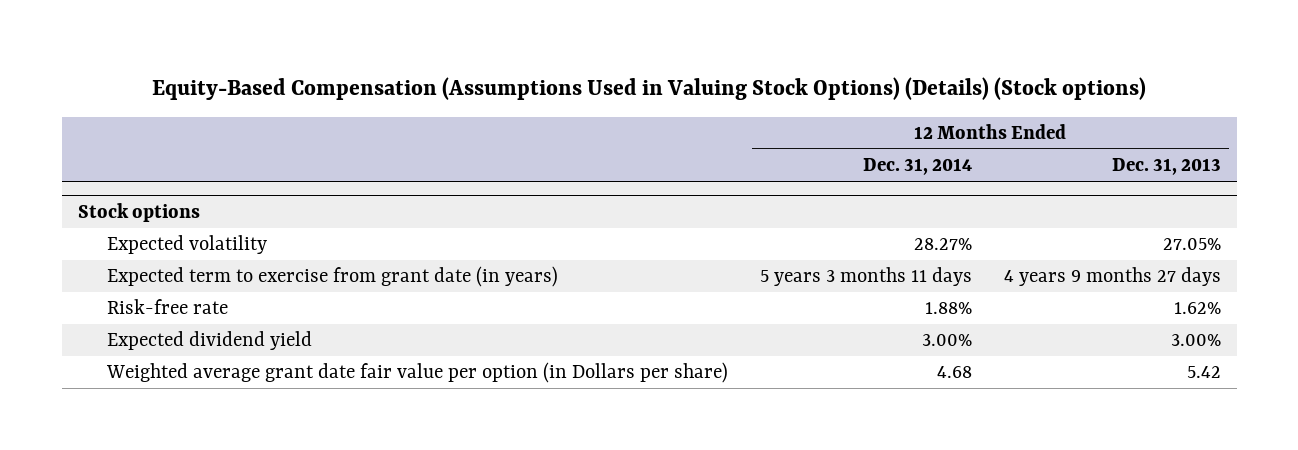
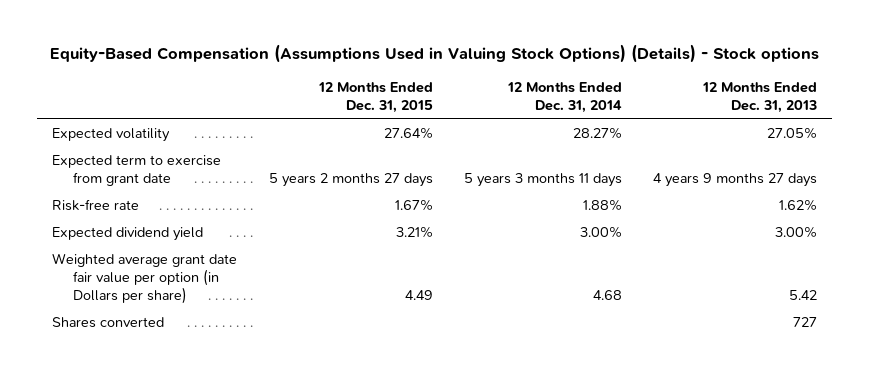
[152,77,1147,101] Equity-Based Compensation (Assumptions Used in Valuing Stock Options) (Details) (Stock options) -> [49,44,819,64] Equity-Based Compensation (Assumptions Used in Valuing Stock Options) (Details) - Stock options
none -> [317,82,433,114] 12 Months Ended Dec. 31, 2015
[77,202,200,222] Stock options -> none
[107,266,559,288] Expected term to exercise from grant date (in years) -> [52,155,222,187] Expected term to exercise from grant date
none -> [52,317,165,329] Shares converted

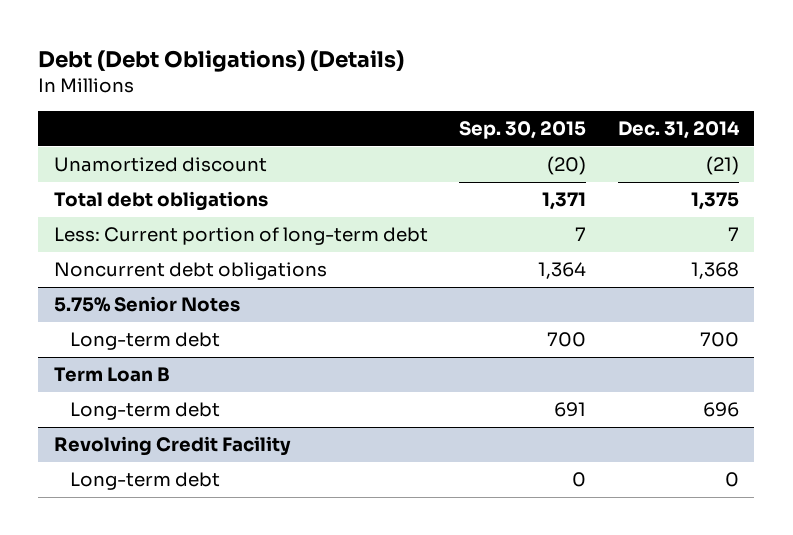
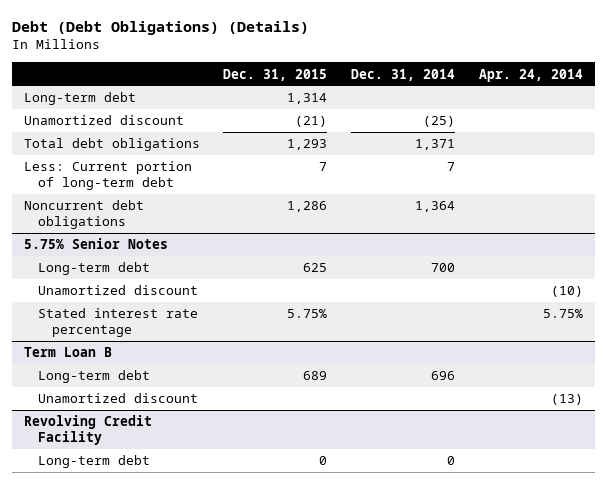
[459,121,587,140] Sep. 30, 2015 -> none
none -> [223,68,328,81] Dec. 31, 2015
none -> [478,68,583,82] Apr. 24, 2014
none -> [23,92,136,106] Long-term debt
[705,156,739,176] (21) -> [423,116,456,128] (25)
[690,192,739,211] 1,375 -> [415,139,456,151] 1,371
[690,262,739,280] 1,368 -> [415,201,456,213] 1,364
none -> [37,285,198,296] Unamortized discount
none -> [37,308,198,337] Stated interest rate percentage
none -> [37,393,198,404] Unamortized discount

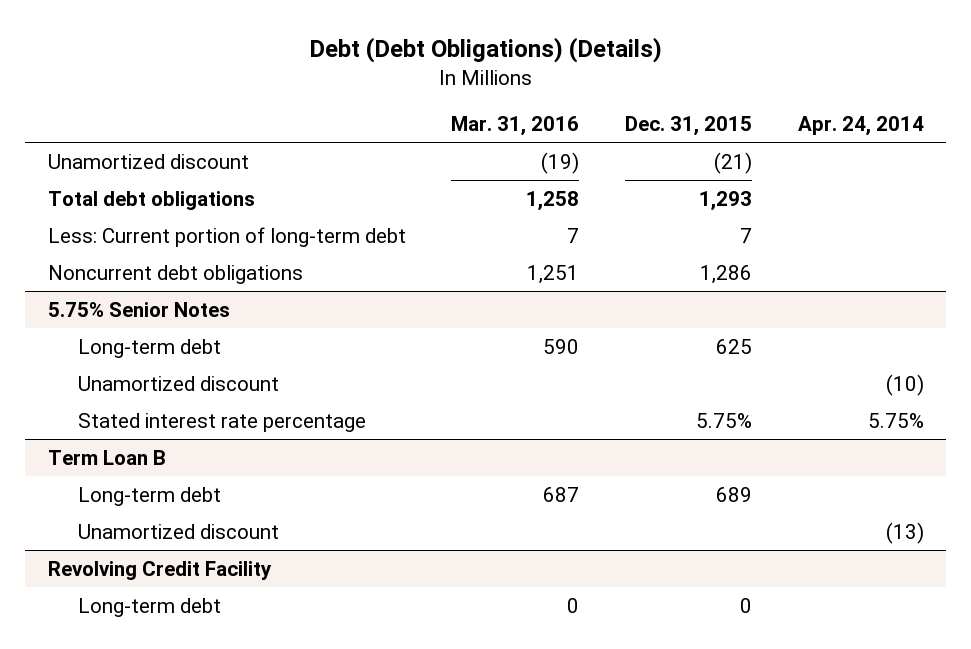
[351,68,456,81] Dec. 31, 2014 -> none
none -> [451,116,580,137] Mar. 31, 2016
[23,92,136,106] Long-term debt -> none

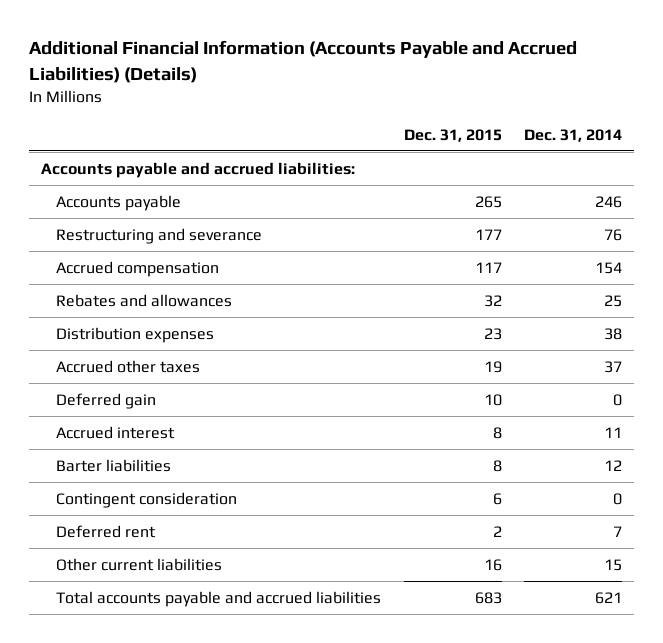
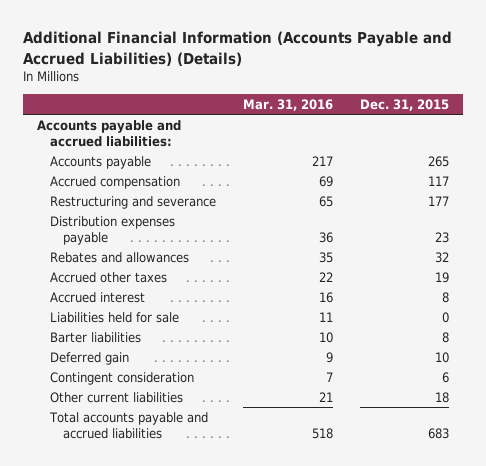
[524,128,623,142] Dec. 31, 2014 -> none
none -> [243,98,334,111] Mar. 31, 2016
[56,227,263,244] Restructuring and severance -> [49,195,216,209] Restructuring and severance
none -> [49,215,175,245] Distribution expenses payable
[56,326,215,343] Distribution expenses -> none
none -> [49,311,179,323] Liabilities held for sale
[56,392,157,409] Deferred gain -> [49,351,129,365] Deferred gain
[56,524,157,538] Deferred rent -> none
[483,558,502,571] 16 -> [435,391,450,403] 18

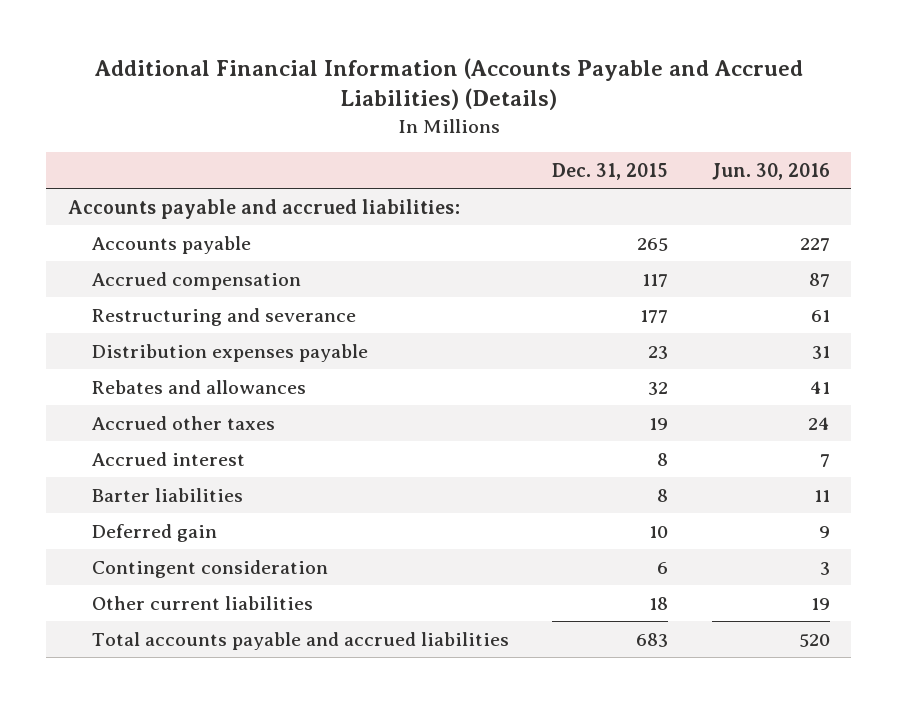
[243,98,334,111] Mar. 31, 2016 -> none
none -> [711,162,830,180] Jun. 30, 2016
[49,311,179,323] Liabilities held for sale -> none

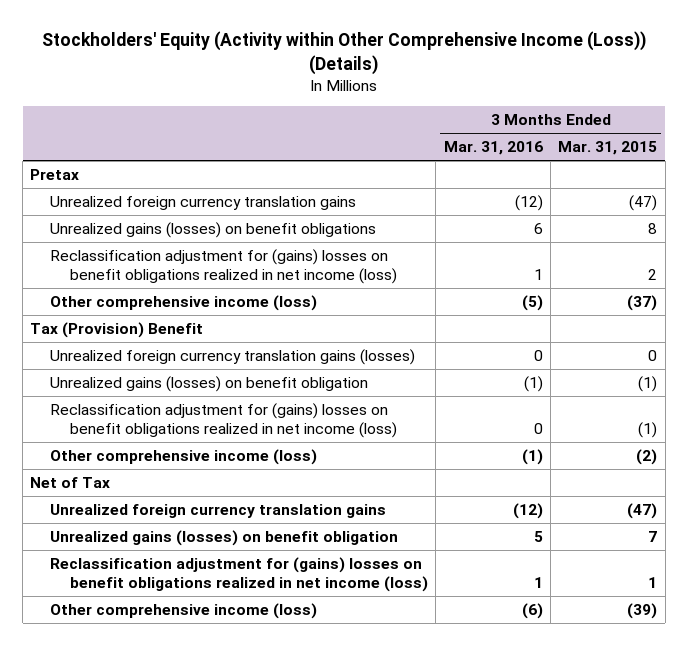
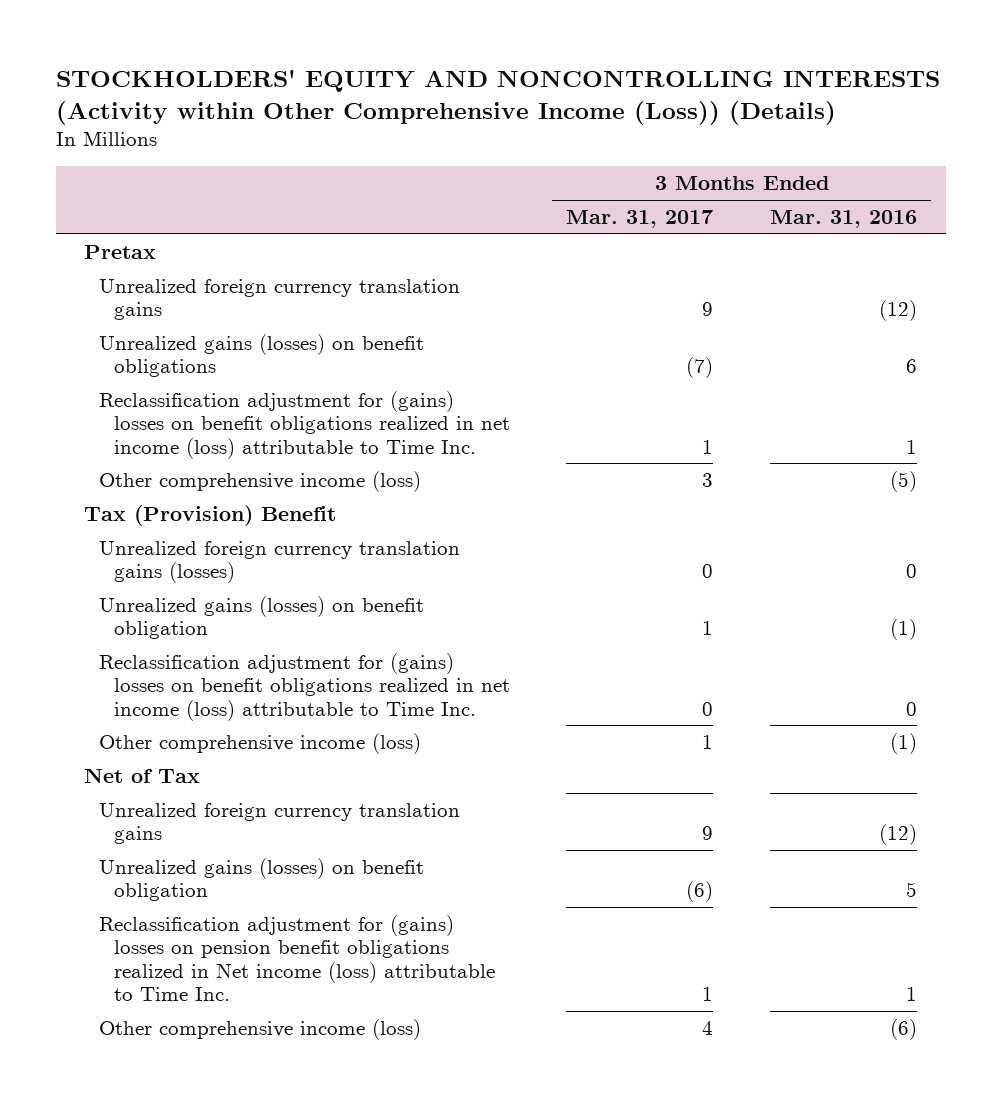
[41,31,646,76] Stockholders' Equity (Activity within Other Comprehensive Income (Loss)) (Details) -> [55,69,940,125] STOCKHOLDERS' EQUITY AND NONCONTROLLING INTERESTS (Activity within Other Comprehensive Income (Loss)) (Details)
[558,141,658,156] Mar. 31, 2015 -> none
none -> [566,209,714,228] Mar. 31, 2017
[50,248,398,284] Reclassification adjustment for (gains) losses on benefit obligations realized in net income (loss) -> [98,390,510,459] Reclassification adjustment for (gains) losses on benefit obligations realized in net income (loss) attributable to Time Inc.
[50,402,398,438] Reclassification adjustment for (gains) losses on benefit obligations realized in net income (loss) -> [98,652,510,721] Reclassification adjustment for (gains) losses on benefit obligations realized in net income (loss) attributable to Time Inc.
[50,556,429,592] Reclassification adjustment for (gains) losses on benefit obligations realized in net income (loss) -> [98,914,495,1001] Reclassification adjustment for (gains) losses on pension benefit obligations realized in Net income (loss) attributable to Time Inc.

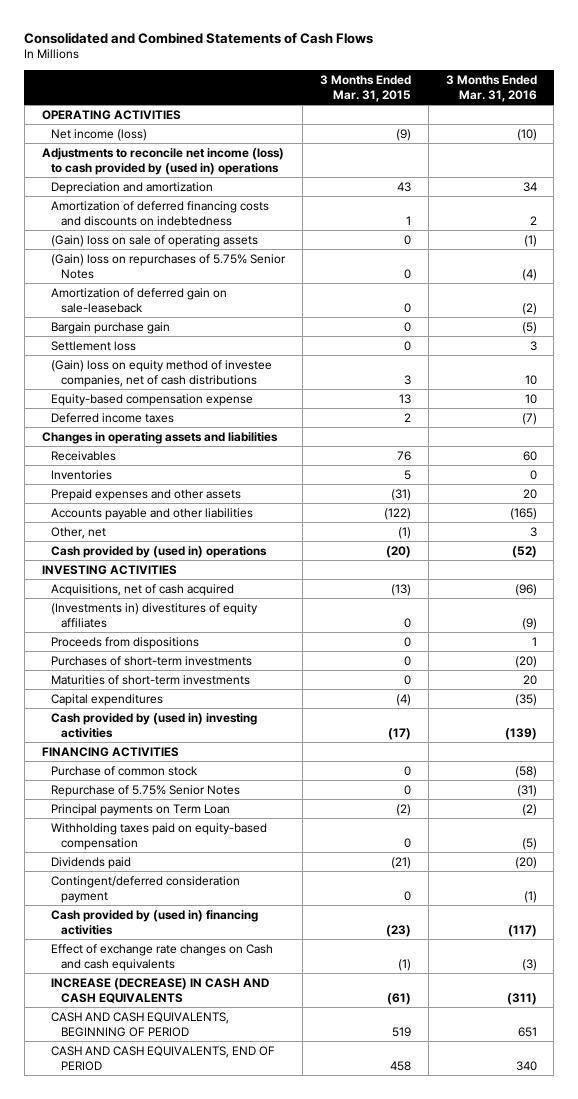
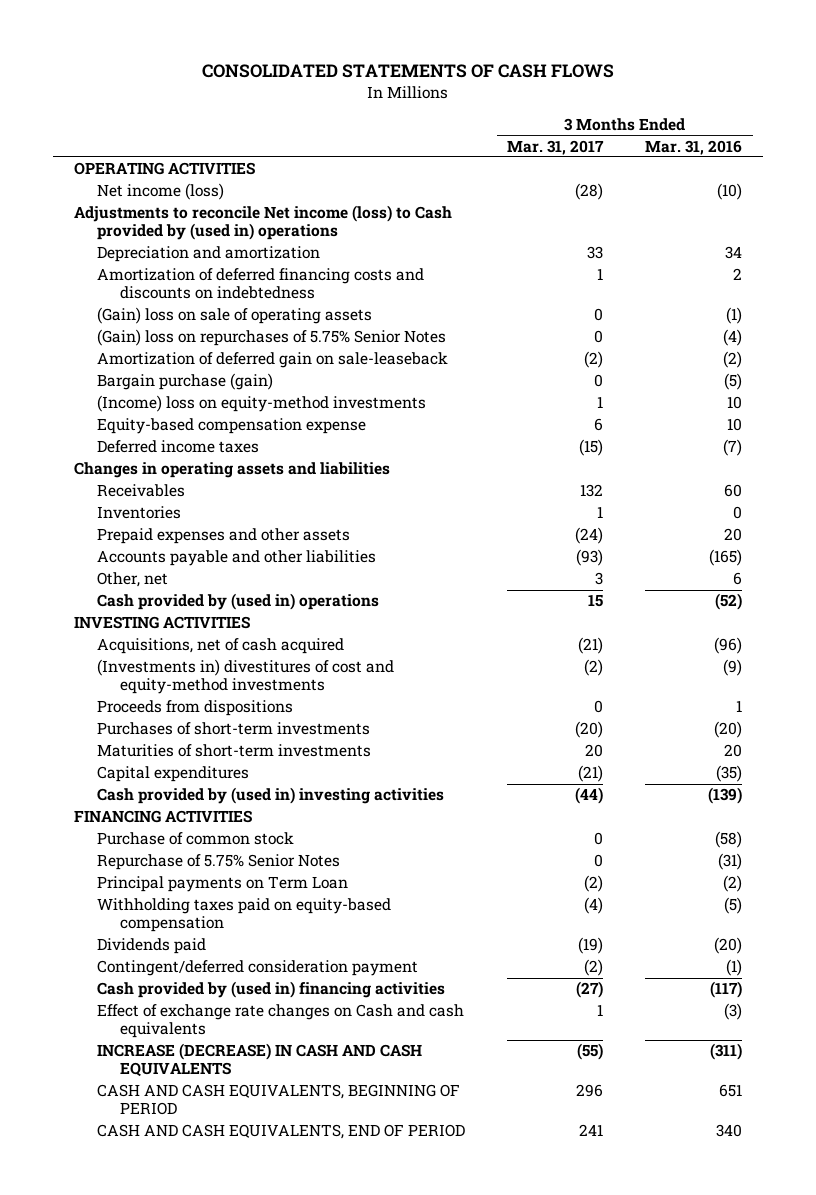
[24,31,374,44] Consolidated and Combined Statements of Cash Flows -> [202,64,615,79] CONSOLIDATED STATEMENTS OF CASH FLOWS
[319,74,411,103] 3 Months Ended Mar. 31, 2015 -> none
none -> [507,139,605,155] Mar. 31, 2017
[41,147,284,175] Adjustments to reconcile net income (loss) to cash provided by (used in) operations -> [74,205,453,241] Adjustments to reconcile Net income (loss) to Cash provided by (used in) operations
[51,340,137,351] Settlement loss -> none
[51,321,171,334] Bargain purchase gain -> [97,373,274,391] Bargain purchase (gain)
[51,359,273,387] (Gain) loss on equity method of investee companies, net of cash distributions -> [97,395,427,413] (Income) loss on equity-method investments
[529,526,537,537] 3 -> [733,572,743,586] 6
[51,602,259,628] (Investments in) divestitures of equity affiliates -> [97,659,395,695] (Investments in) divestitures of cost and equity-method investments

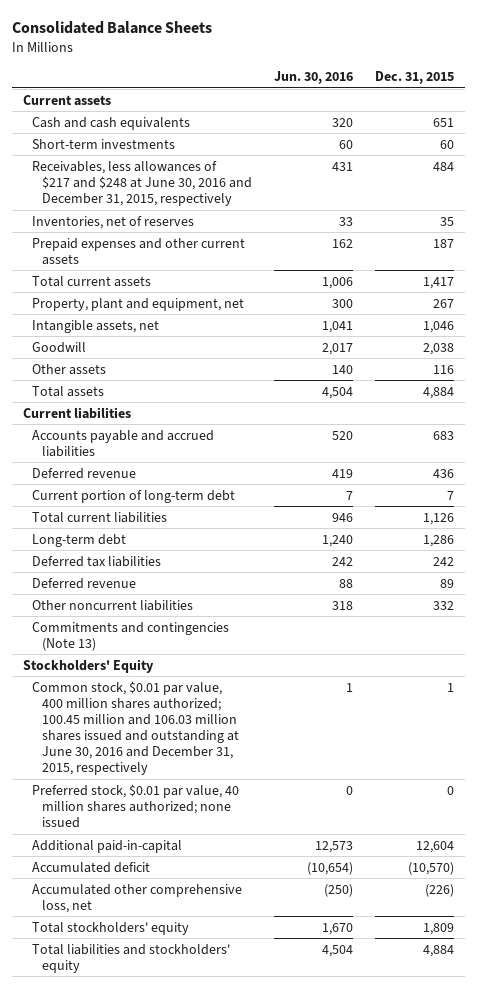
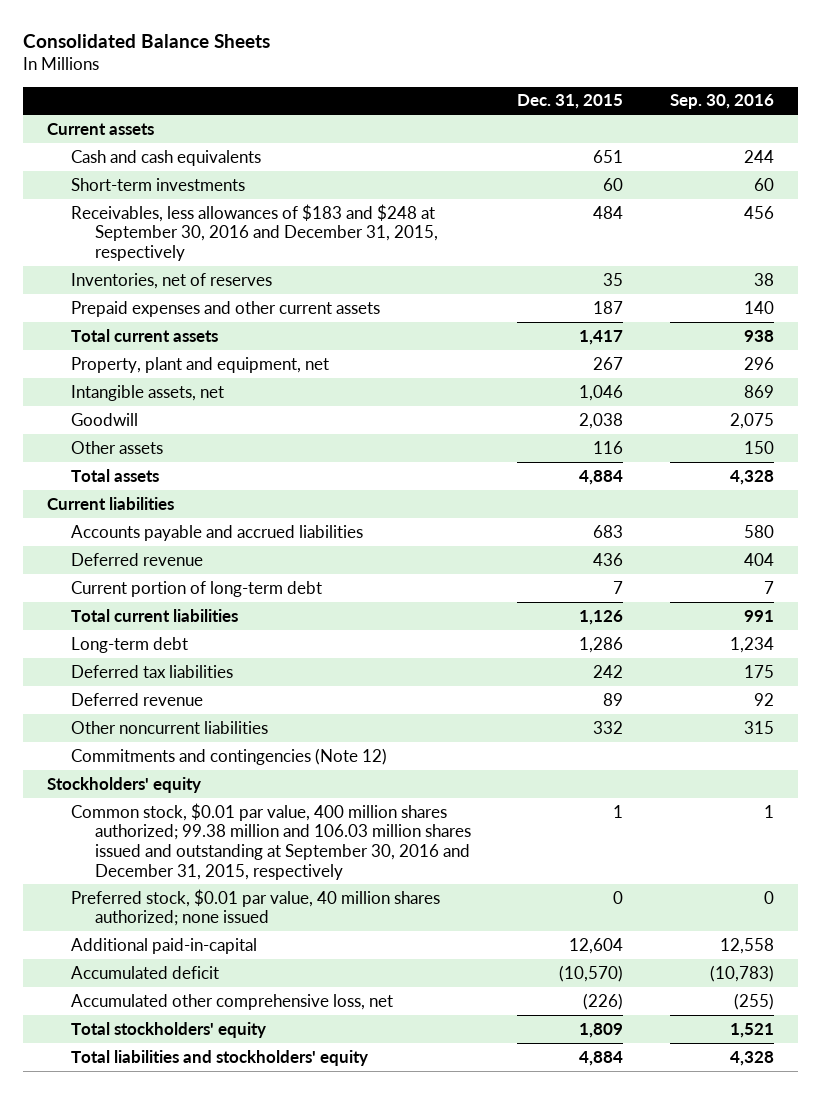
[274,71,354,85] Jun. 30, 2016 -> none
none -> [670,94,775,110] Sep. 30, 2016
[32,160,253,206] Receivables, less allowances of $217 and $248 at June 30, 2016 and December 31, 2015, respectively -> [70,203,438,261] Receivables, less allowances of $183 and $248 at September 30, 2016 and December 31, 2015, respectively
[32,621,230,651] Commitments and contingencies (Note 13) -> [70,747,387,765] Commitments and contingencies (Note 12)
[22,658,154,673] Stockholders' Equity -> [46,776,201,793] Stockholders' equity
[32,680,240,776] Common stock, $0.01 par value, 400 million shares authorized; 100.45 million and 106.03 million shares issued and outstanding at June 30, 2016 and December 31, 2015, respectively -> [70,802,471,880] Common stock, $0.01 par value, 400 million shares authorized; 99.38 million and 106.03 million shares issued and outstanding at September 30, 2016 and December 31, 2015, respectively

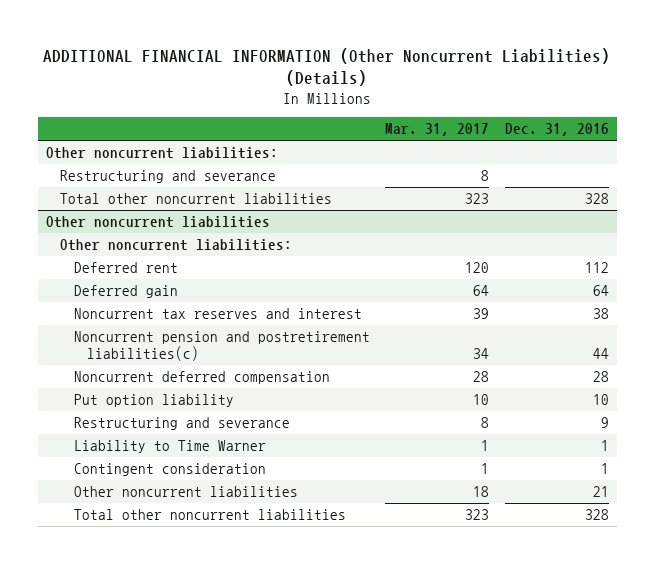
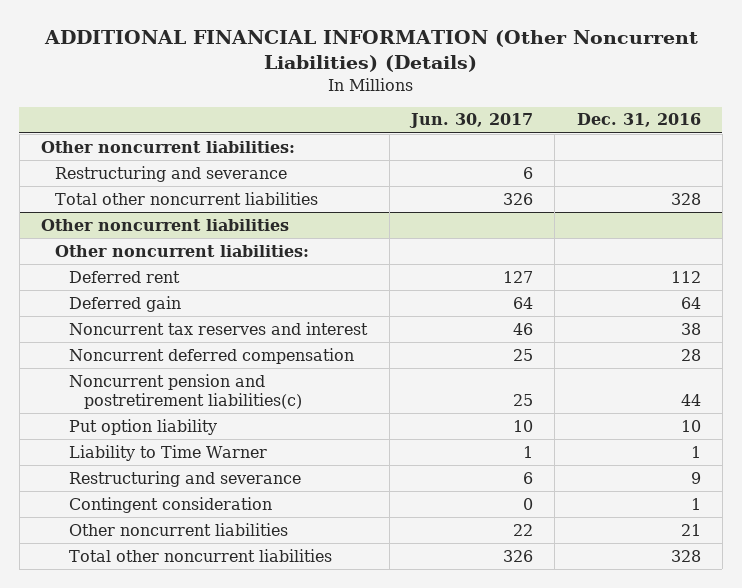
[385,123,490,137] Mar. 31, 2017 -> none
none -> [409,113,534,129] Jun. 30, 2017
[73,331,370,362] Noncurrent pension and postretirement liabilities(c) -> [69,373,302,409] Noncurrent pension and postretirement liabilities(c)
[73,417,290,431] Restructuring and severance -> [69,470,302,487] Restructuring and severance

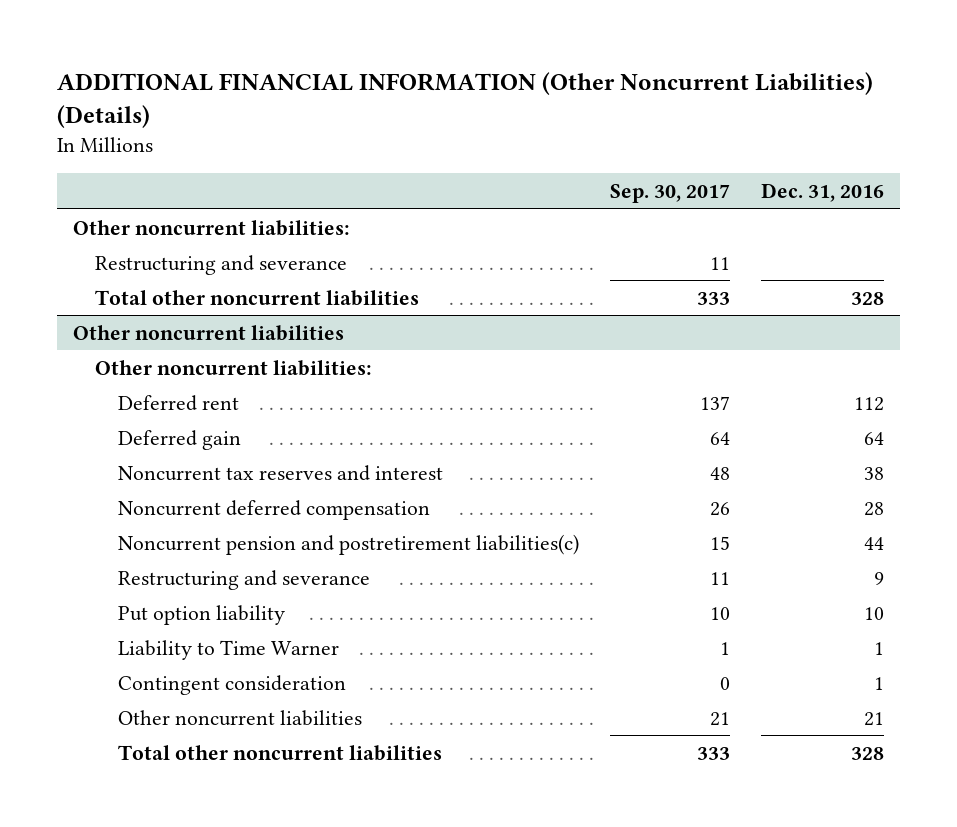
[409,113,534,129] Jun. 30, 2017 -> none
none -> [609,183,730,203] Sep. 30, 2017
[69,470,302,487] Restructuring and severance -> [117,569,370,590] Restructuring and severance

